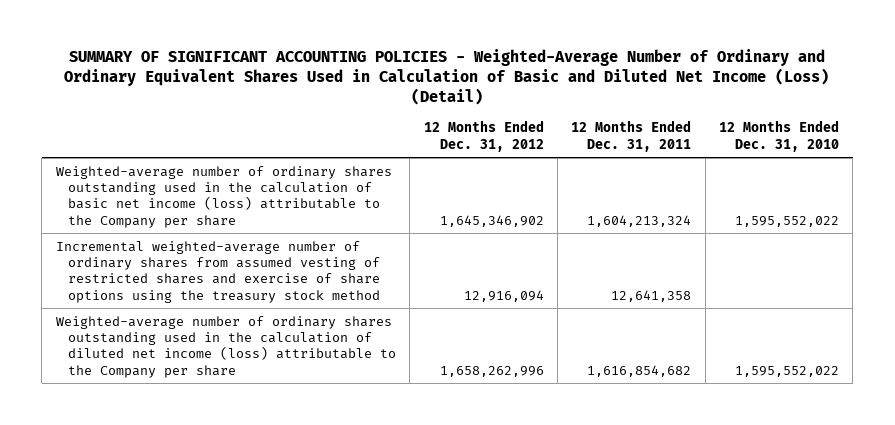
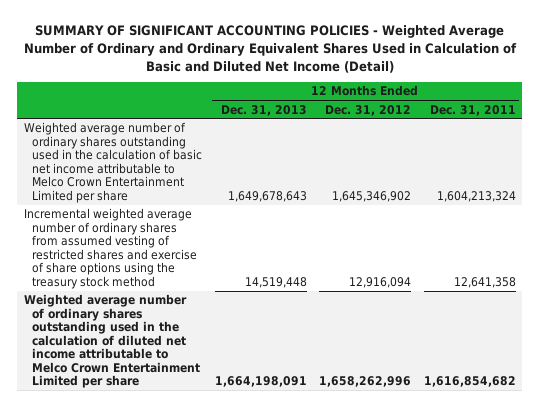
[64,48,830,105] SUMMARY OF SIGNIFICANT ACCOUNTING POLICIES - Weighted-Average Number of Ordinary and Ordinary Equivalent Shares Used in Calculation of Basic and Diluted Net Income (Loss) (Detail) -> [23,25,517,73] SUMMARY OF SIGNIFICANT ACCOUNTING POLICIES - Weighted Average Number of Ordinary and Ordinary Equivalent Shares Used in Calculation of Basic and Diluted Net Income (Detail)
[718,120,839,152] 12 Months Ended Dec. 31, 2010 -> none
none -> [220,104,307,116] Dec. 31, 2013
[55,165,392,228] Weighted-average number of ordinary shares outstanding used in the calculation of basic net income (loss) attributable to the Company per share -> [23,122,203,203] Weighted average number of ordinary shares outstanding used in the calculation of basic net income attributable to Melco Crown Entertainment Limited per share
[55,240,380,303] Incremental weighted-average number of ordinary shares from assumed vesting of restricted shares and exercise of share options using the treasury stock method -> [23,208,198,289] Incremental weighted average number of ordinary shares from assumed vesting of restricted shares and exercise of share options using the treasury stock method
[55,315,396,378] Weighted-average number of ordinary shares outstanding used in the calculation of diluted net income (loss) attributable to the Company per share -> [23,294,201,389] Weighted average number of ordinary shares outstanding used in the calculation of diluted net income attributable to Melco Crown Entertainment Limited per share

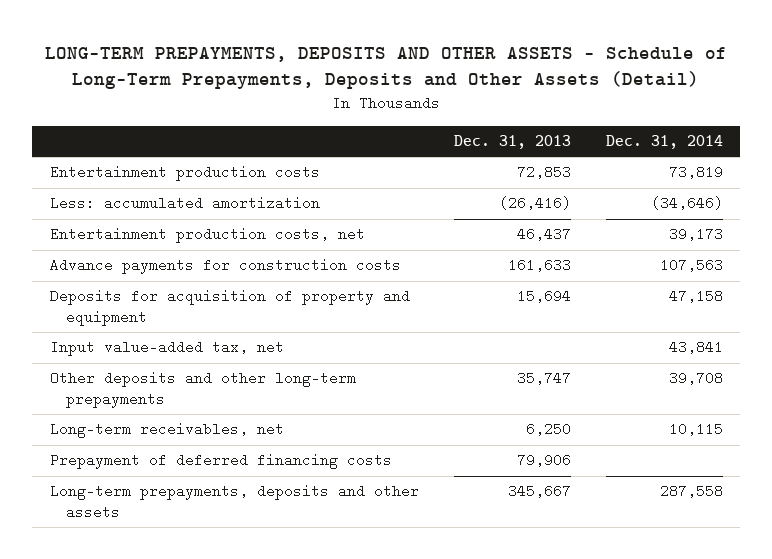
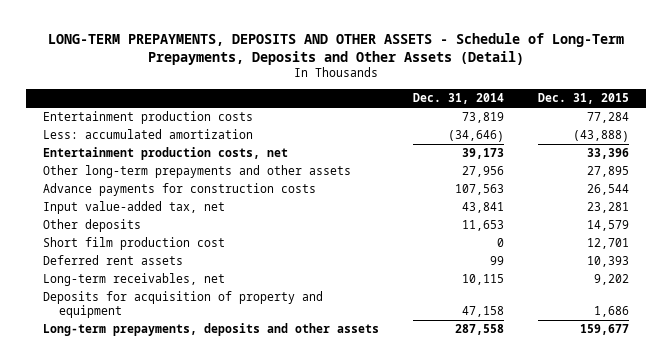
[453,135,571,150] Dec. 31, 2013 -> none
none -> [538,93,630,105] Dec. 31, 2015
none -> [43,165,352,179] Other long-term prepayments and other assets
[49,371,356,408] Other deposits and other long-term prepayments -> none
none -> [43,219,142,233] Other deposits
none -> [43,237,226,251] Short film production cost
none -> [43,255,184,266] Deferred rent assets
[49,453,392,470] Prepayment of deferred financing costs -> none
[49,289,410,326] Deposits for acquisition of property and equipment -> [43,291,324,319] Deposits for acquisition of property and equipment

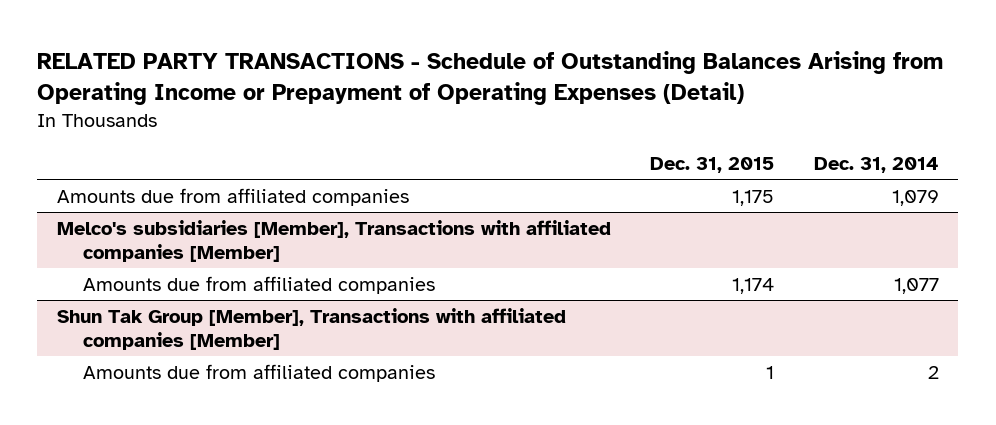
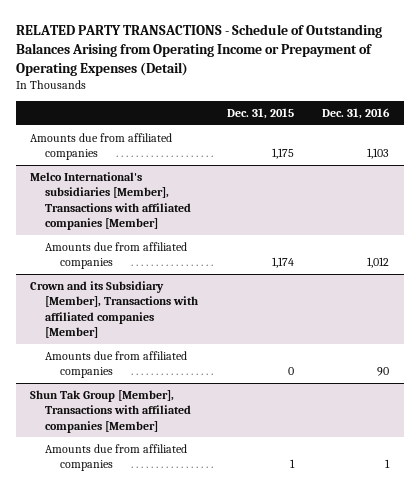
[813,156,939,173] Dec. 31, 2014 -> none
none -> [322,107,391,119] Dec. 31, 2016
[56,220,611,262] Melco's subsidiaries [Member], Transactions with affiliated companies [Member] -> [30,171,192,231] Melco International's subsidiaries [Member], Transactions with affiliated companies [Member]
none -> [30,280,199,339] Crown and its Subsidiary [Member], Transactions with affiliated companies [Member]
none -> [45,350,188,379] Amounts due from affiliated companies

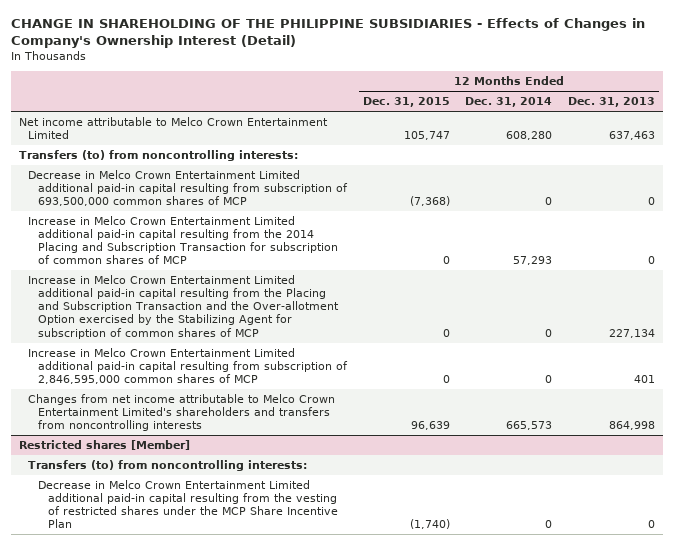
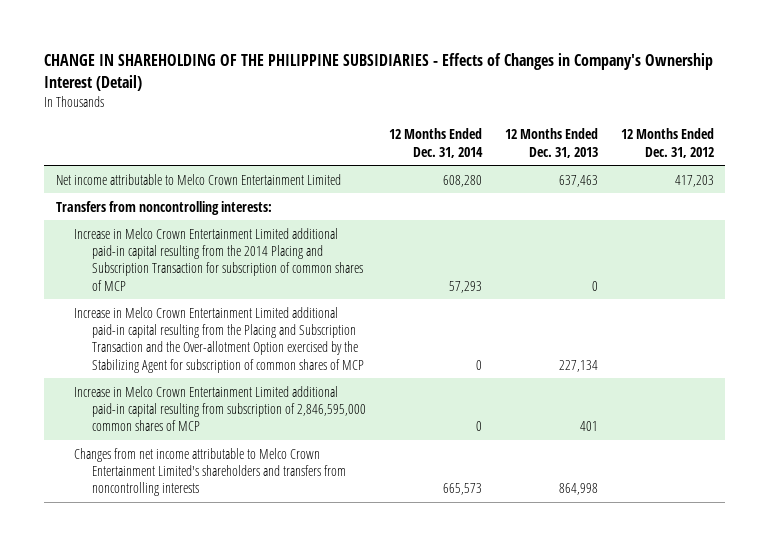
[362,97,450,108] Dec. 31, 2015 -> none
none -> [620,128,714,158] 12 Months Ended Dec. 31, 2012
[28,170,348,207] Decrease in Melco Crown Entertainment Limited additional paid-in capital resulting from subscription of 693,500,000 common shares of MCP -> none
[18,150,298,162] Transfers (to) from noncontrolling interests: -> [55,200,272,215] Transfers from noncontrolling interests:
[18,440,190,451] Restricted shares [Member] -> none
[28,460,308,472] Transfers (to) from noncontrolling interests: -> none
[37,480,338,529] Decrease in Melco Crown Entertainment Limited additional paid-in capital resulting from the vesting of restricted shares under the MCP Share Incentive Plan -> none

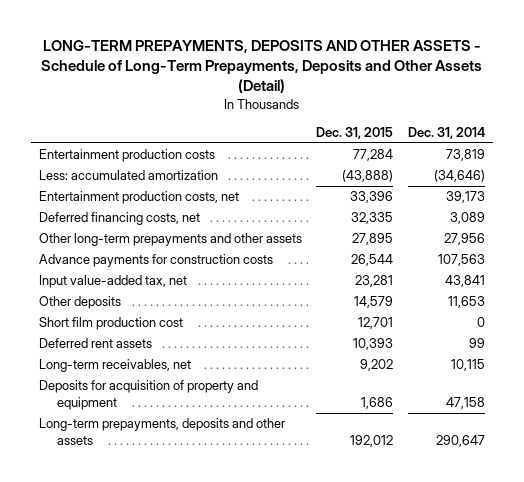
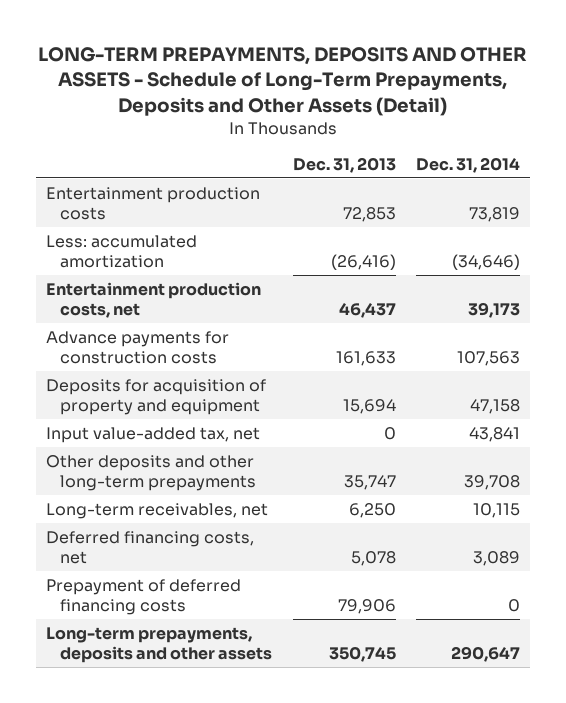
[316,127,394,140] Dec. 31, 2015 -> none
none -> [292,156,396,173] Dec. 31, 2013
[38,233,302,247] Other long-term prepayments and other assets -> none
[38,380,258,410] Deposits for acquisition of property and equipment -> [46,379,267,416] Deposits for acquisition of property and equipment
[38,296,121,310] Other deposits -> none
[38,317,183,331] Short film production cost -> none
[38,338,152,349] Deferred rent assets -> none
none -> [46,455,257,492] Other deposits and other long-term prepayments
[38,212,200,226] Deferred financing costs, net -> [46,531,255,565] Deferred financing costs, net
none -> [46,579,242,616] Prepayment of deferred financing costs

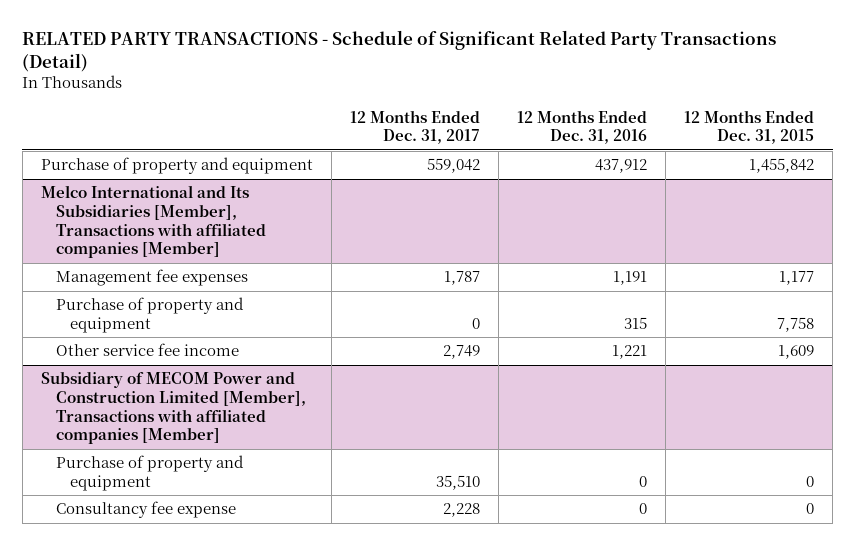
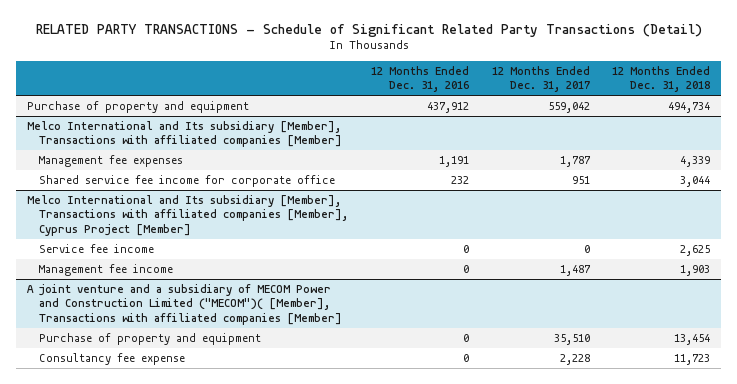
[683,109,814,145] 12 Months Ended Dec. 31, 2015 -> none
none -> [612,65,711,93] 12 Months Ended Dec. 31, 2018
[40,185,266,259] Melco International and Its Subsidiaries [Member], Transactions with affiliated companies [Member] -> [26,120,343,148] Melco International and Its subsidiary [Member], Transactions with affiliated companies [Member]
[55,297,244,333] Purchase of property and equipment -> none
none -> [39,174,336,187] Shared service fee income for corporate office
none -> [26,194,349,236] Melco International and Its subsidiary [Member], Transactions with affiliated companies [Member], Cyprus Project [Member]
[55,343,239,357] Other service fee income -> [39,243,155,253] Service fee income
[442,345,480,360] 2,749 -> [583,244,590,253] 0
[611,345,647,360] 1,221 -> [462,244,469,253] 0
none -> [39,263,174,276] Management fee income
[40,372,306,445] Subsidiary of MECOM Power and Construction Limited [Member], Transactions with affiliated companies [Member] -> [26,283,343,325] A joint venture and a subsidiary of MECOM Power and Construction Limited ("MECOM")( [Member], Transactions with affiliated companies [Member]

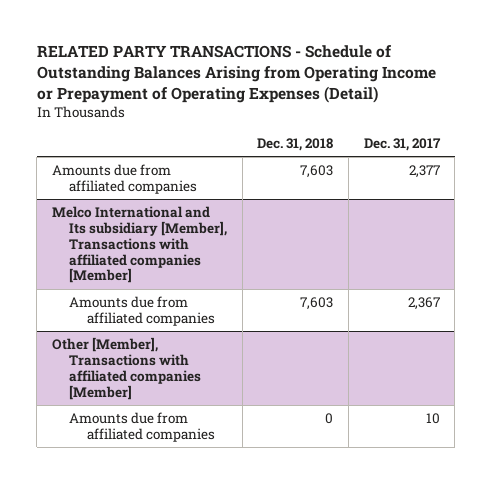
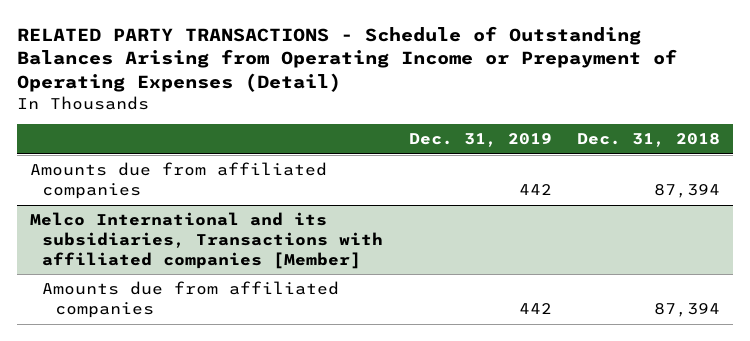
[363,137,441,151] Dec. 31, 2017 -> none
none -> [408,133,552,148] Dec. 31, 2019
[51,336,202,400] Other [Member], Transactions with affiliated companies [Member] -> none
[69,411,215,442] Amounts due from affiliated companies -> none
[300,164,334,178] 7,603 -> [654,184,721,199] 87,394
[51,205,228,284] Melco International and Its subsidiary [Member], Transactions with affiliated companies [Member] -> [29,212,384,269] Melco International and its subsidiaries, Transactions with affiliated companies [Member]
[300,296,334,310] 7,603 -> [654,303,721,318] 87,394

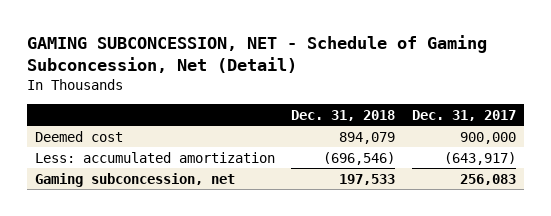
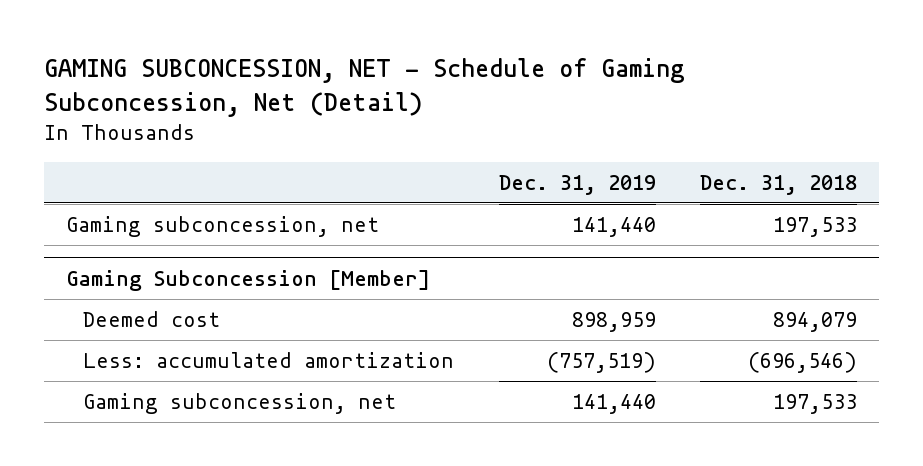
[411,109,516,121] Dec. 31, 2017 -> none
none -> [498,174,656,195] Dec. 31, 2019
none -> [65,215,379,237] Gaming subconcession, net
none -> [65,269,430,291] Gaming Subconcession [Member]

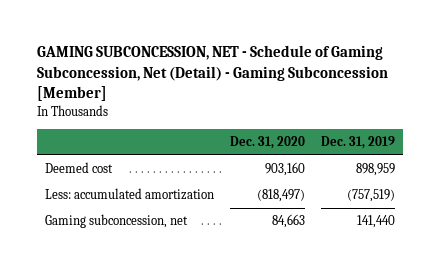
[43,58,684,117] GAMING SUBCONCESSION, NET - Schedule of Gaming Subconcession, Net (Detail) -> [36,45,388,101] GAMING SUBCONCESSION, NET - Schedule of Gaming Subconcession, Net (Detail) - Gaming Subconcession [Member]
[700,174,858,195] Dec. 31, 2018 -> none
none -> [229,136,305,150] Dec. 31, 2020
[65,215,379,237] Gaming subconcession, net -> none
[65,269,430,291] Gaming Subconcession [Member] -> none

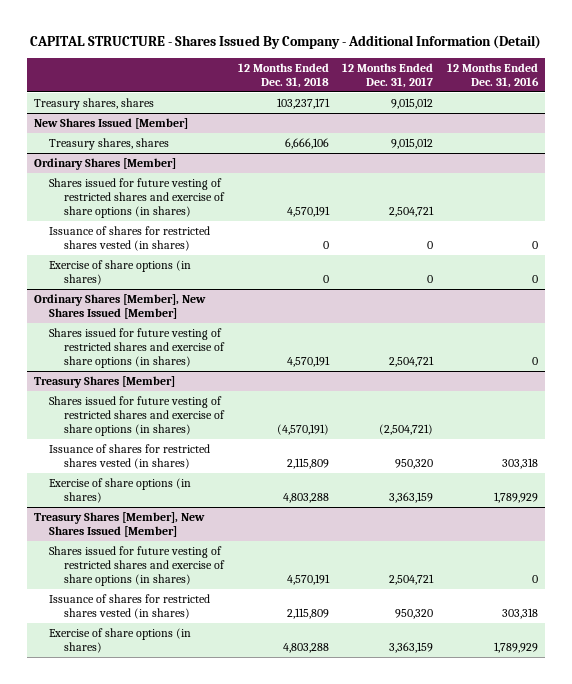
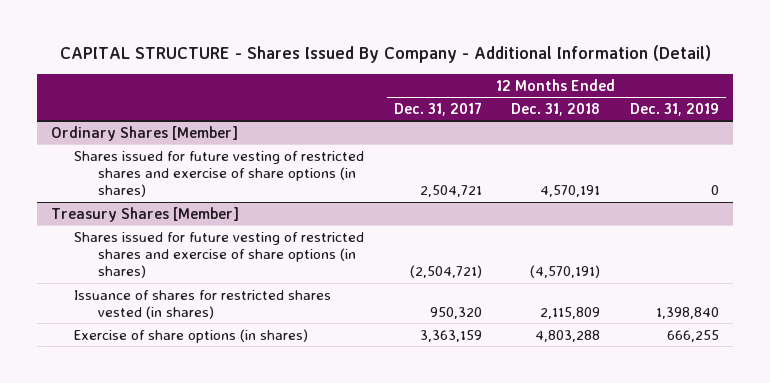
[446,62,539,88] 12 Months Ended Dec. 31, 2016 -> none
none -> [629,102,719,116] Dec. 31, 2019
[34,98,155,111] Treasury shares, shares -> none
[34,118,189,130] New Shares Issued [Member] -> none
[48,138,169,151] Treasury shares, shares -> none
[48,226,210,252] Issuance of shares for restricted shares vested (in shares) -> none
[48,260,191,286] Exercise of share options (in shares) -> none
[34,294,207,320] Ordinary Shares [Member], New Shares Issued [Member] -> none
[48,328,225,369] Shares issued for future vesting of restricted shares and exercise of share options (in shares) -> none
[34,512,206,538] Treasury Shares [Member], New Shares Issued [Member] -> none
[48,546,225,587] Shares issued for future vesting of restricted shares and exercise of share options (in shares) -> none
[48,594,210,620] Issuance of shares for restricted shares vested (in shares) -> none
[48,628,191,654] Exercise of share options (in shares) -> none

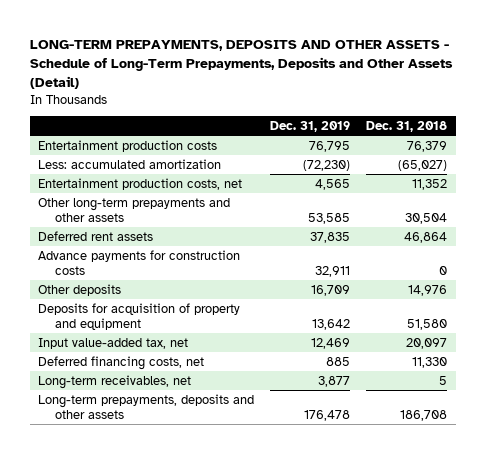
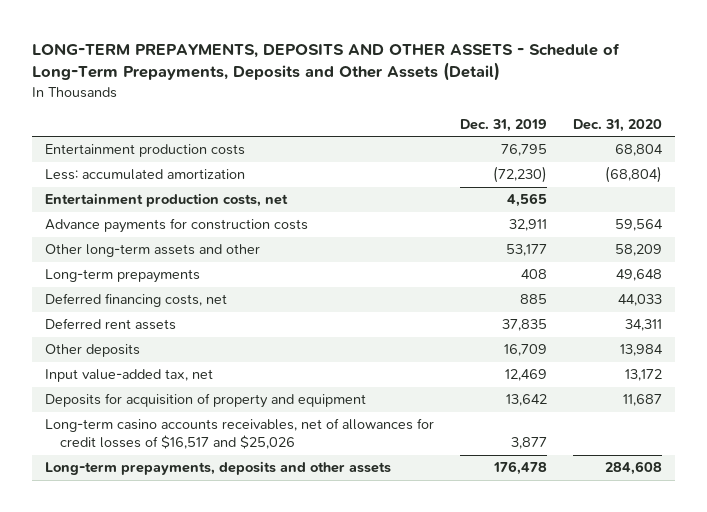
[366,121,448,133] Dec. 31, 2018 -> none
none -> [573,118,663,132] Dec. 31, 2020
[38,197,231,222] Other long-term prepayments and other assets -> none
none -> [45,244,261,258] Other long-term assets and other
none -> [45,269,201,284] Long-term prepayments
[38,355,205,370] Deferred financing costs, net -> [45,293,228,308] Deferred financing costs, net
[38,230,154,241] Deferred rent assets -> [45,318,177,331] Deferred rent assets
[38,302,241,330] Deposits for acquisition of property and equipment -> [45,393,367,409] Deposits for acquisition of property and equipment
[38,374,192,389] Long-term receivables, net -> [45,418,435,450] Long-term casino accounts receivables, net of allowances for credit losses of $16,517 and $25,026

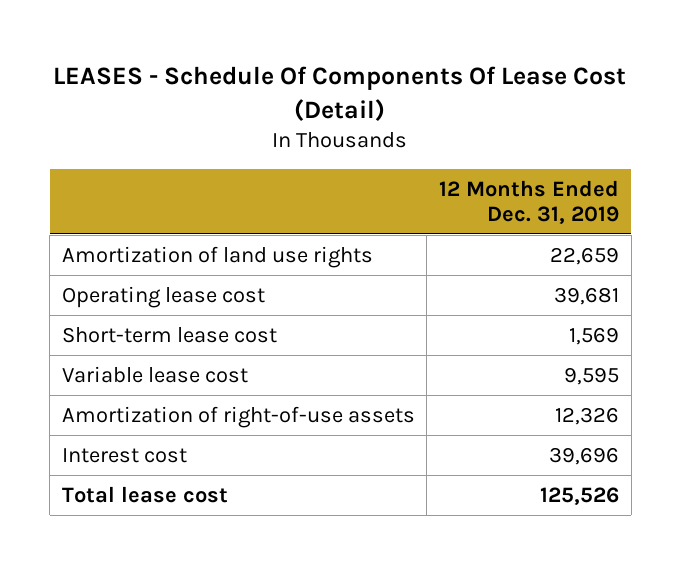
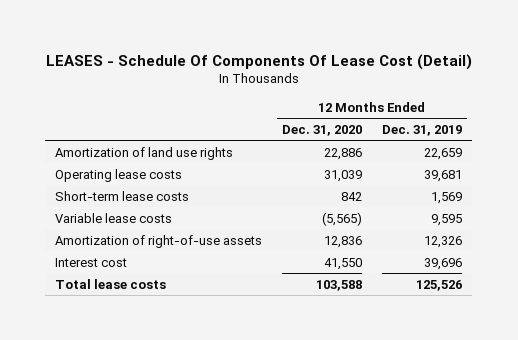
none -> [282,124,363,136] Dec. 31, 2020
[61,285,265,308] Operating lease cost -> [55,168,183,182] Operating lease costs
[61,326,277,343] Short-term lease cost -> [55,190,190,201] Short-term lease costs
[61,365,248,383] Variable lease cost -> [55,212,173,223] Variable lease costs
[61,485,228,503] Total lease cost -> [55,278,167,289] Total lease costs

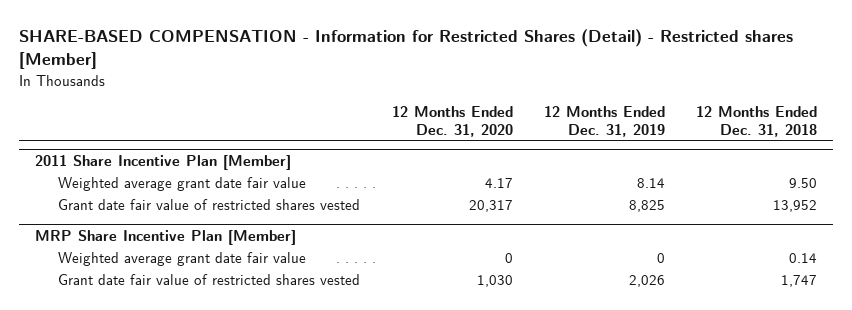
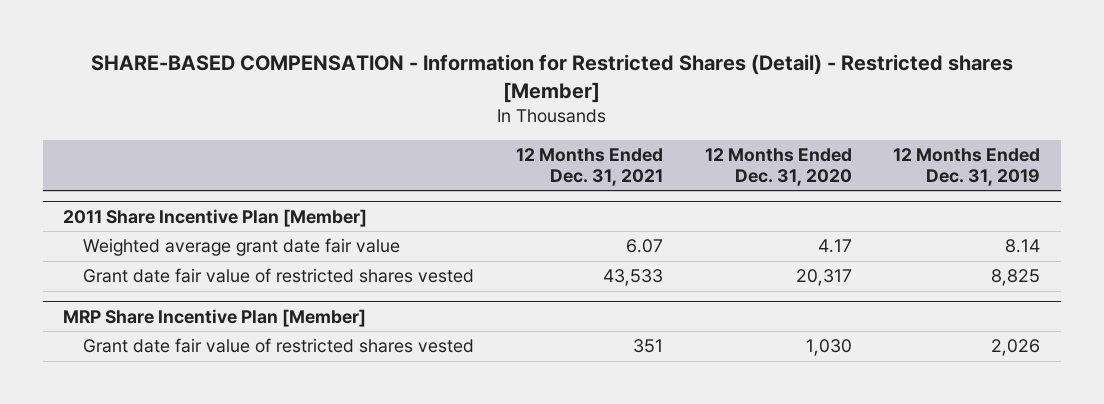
[696,105,818,137] 12 Months Ended Dec. 31, 2018 -> none
none -> [515,147,663,186] 12 Months Ended Dec. 31, 2021
[58,252,307,267] Weighted average grant date fair value -> none

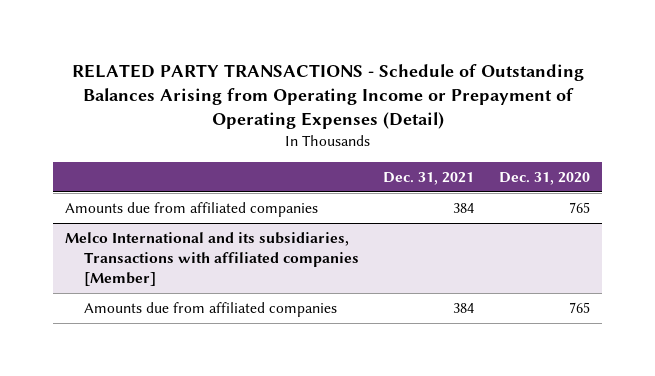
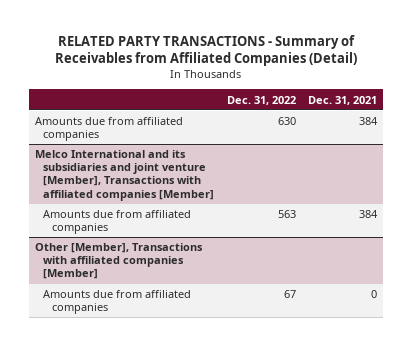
[71,64,584,130] RELATED PARTY TRANSACTIONS - Schedule of Outstanding Balances Arising from Operating Income or Prepayment of Operating Expenses (Detail) -> [54,35,357,67] RELATED PARTY TRANSACTIONS - Summary of Receivables from Affiliated Companies (Detail)
[498,171,590,185] Dec. 31, 2020 -> none
none -> [226,95,296,105] Dec. 31, 2022
[65,231,360,286] Melco International and its subsidiaries, Transactions with affiliated companies [Member] -> [34,150,215,201] Melco International and its subsidiaries and joint venture [Member], Transactions with affiliated companies [Member]
none -> [34,243,203,280] Other [Member], Transactions with affiliated companies [Member]
none -> [43,290,192,315] Amounts due from affiliated companies

